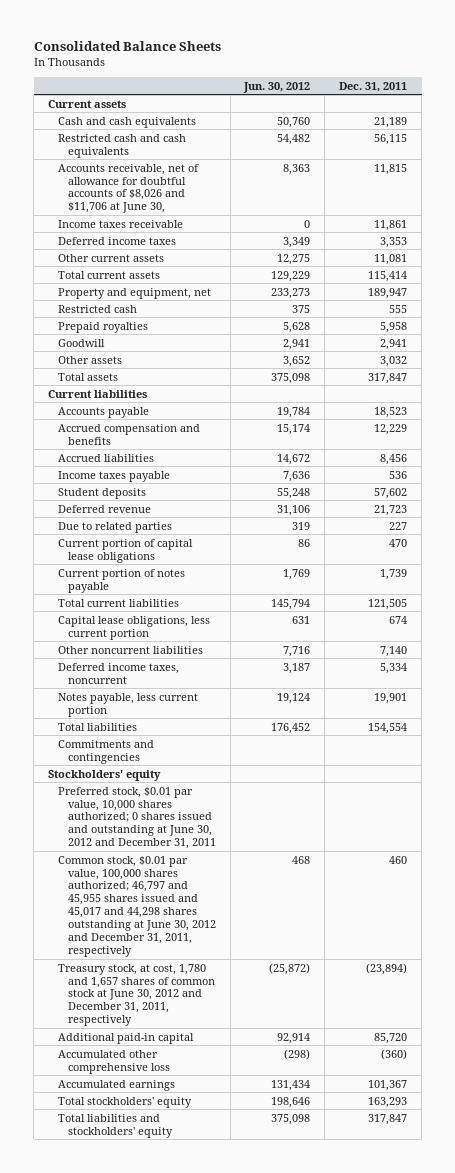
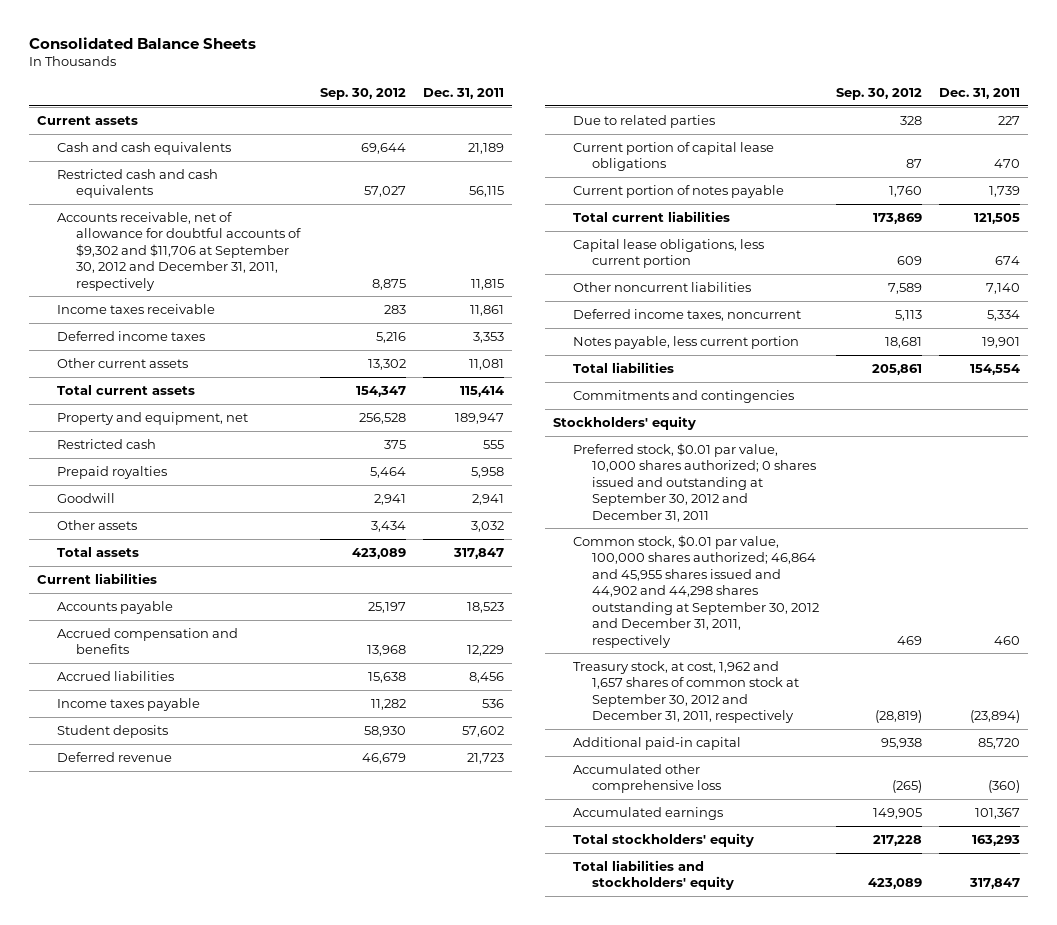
[243,81,311,93] Jun. 30, 2012 -> none
none -> [320,87,407,100] Sep. 30, 2012
[57,163,199,214] Accounts receivable, net of allowance for doubtful accounts of $8,026 and $11,706 at June 30, -> [56,211,302,291] Accounts receivable, net of allowance for doubtful accounts of $9,302 and $11,706 at September 30, 2012 and December 31, 2011, respectively
[57,786,216,850] Preferred stock, $0.01 par value, 10,000 shares authorized; 0 shares issued and outstanding at June 30, 2012 and December 31, 2011 -> [572,442,817,522] Preferred stock, $0.01 par value, 10,000 shares authorized; 0 shares issued and outstanding at September 30, 2012 and December 31, 2011
[57,855,216,958] Common stock, $0.01 par value, 100,000 shares authorized; 46,797 and 45,955 shares issued and 45,017 and 44,298 shares outstanding at June 30, 2012 and December 31, 2011, respectively -> [572,534,820,648] Common stock, $0.01 par value, 100,000 shares authorized; 46,864 and 45,955 shares issued and 44,902 and 44,298 shares outstanding at September 30, 2012 and December 31, 2011, respectively
[57,963,215,1027] Treasury stock, at cost, 1,780 and 1,657 shares of common stock at June 30, 2012 and December 31, 2011, respectively -> [572,660,800,724] Treasury stock, at cost, 1,962 and 1,657 shares of common stock at September 30, 2012 and December 31, 2011, respectively

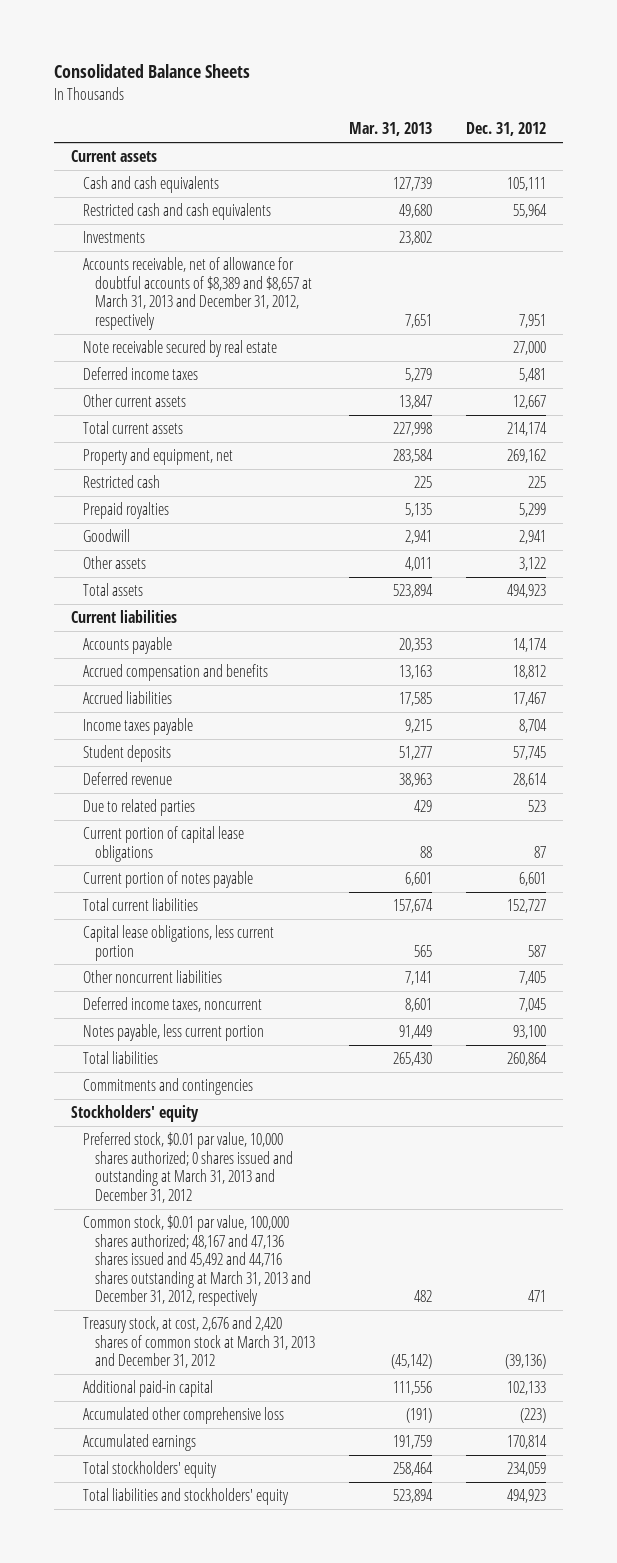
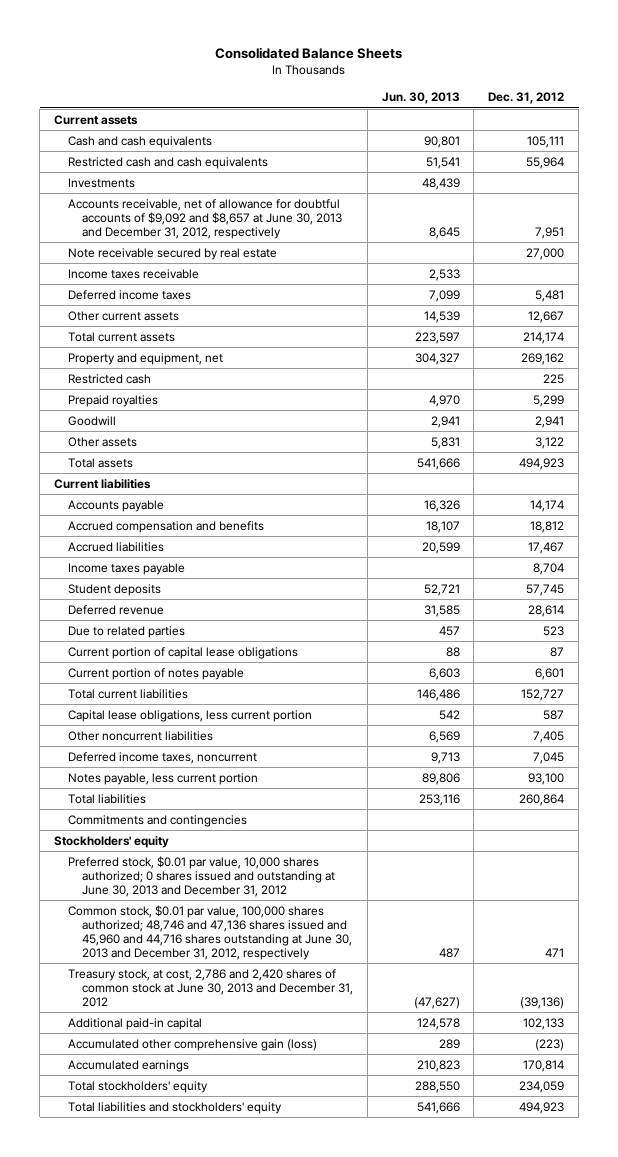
[348,122,432,137] Mar. 31, 2013 -> none
none -> [381,92,460,105] Jun. 30, 2013
[83,256,312,330] Accounts receivable, net of allowance for doubtful accounts of $8,389 and $8,657 at March 31, 2013 and December 31, 2012, respectively -> [68,198,343,239] Accounts receivable, net of allowance for doubtful accounts of $9,092 and $8,657 at June 30, 2013 and December 31, 2012, respectively
none -> [68,268,200,279] Income taxes receivable
[83,1131,293,1203] Preferred stock, $0.01 par value, 10,000 shares authorized; 0 shares issued and outstanding at March 31, 2013 and December 31, 2012 -> [68,855,336,897] Preferred stock, $0.01 par value, 10,000 shares authorized; 0 shares issued and outstanding at June 30, 2013 and December 31, 2012
[83,1214,311,1307] Common stock, $0.01 par value, 100,000 shares authorized; 48,167 and 47,136 shares issued and 45,492 and 44,716 shares outstanding at March 31, 2013 and December 31, 2012, respectively -> [68,904,353,960] Common stock, $0.01 par value, 100,000 shares authorized; 48,746 and 47,136 shares issued and 45,960 and 44,716 shares outstanding at June 30, 2013 and December 31, 2012, respectively
[83,1315,315,1369] Treasury stock, at cost, 2,676 and 2,420 shares of common stock at March 31, 2013 and December 31, 2012 -> [68,968,354,1007] Treasury stock, at cost, 2,786 and 2,420 shares of common stock at June 30, 2013 and December 31, 2012
[83,1406,285,1424] Accumulated other comprehensive loss -> [68,1038,318,1051] Accumulated other comprehensive gain (loss)

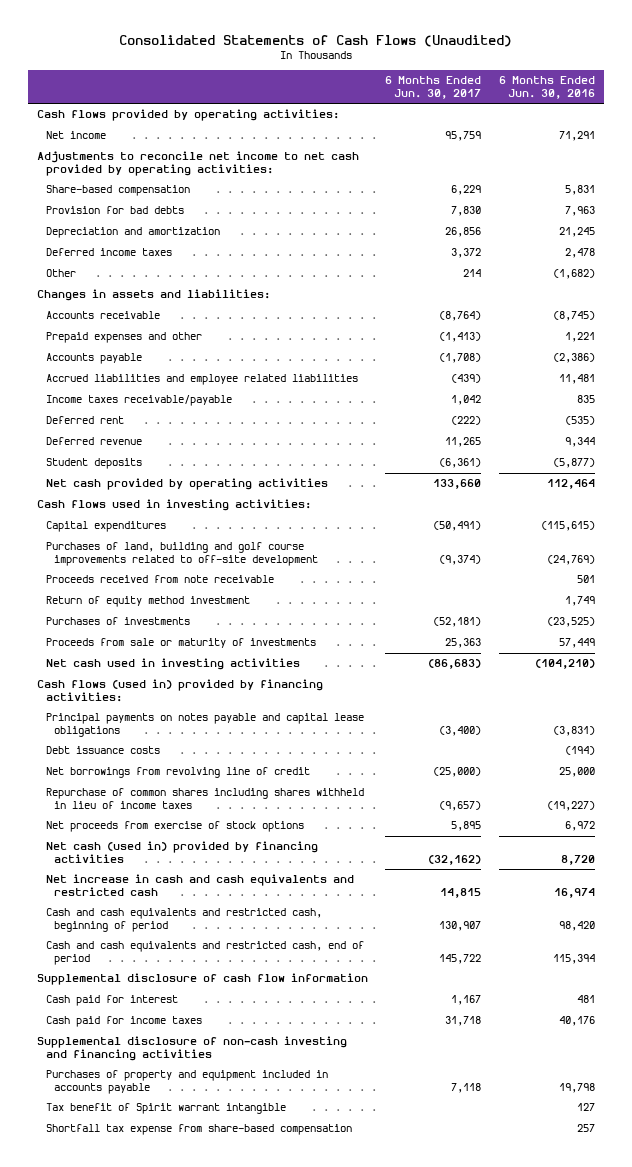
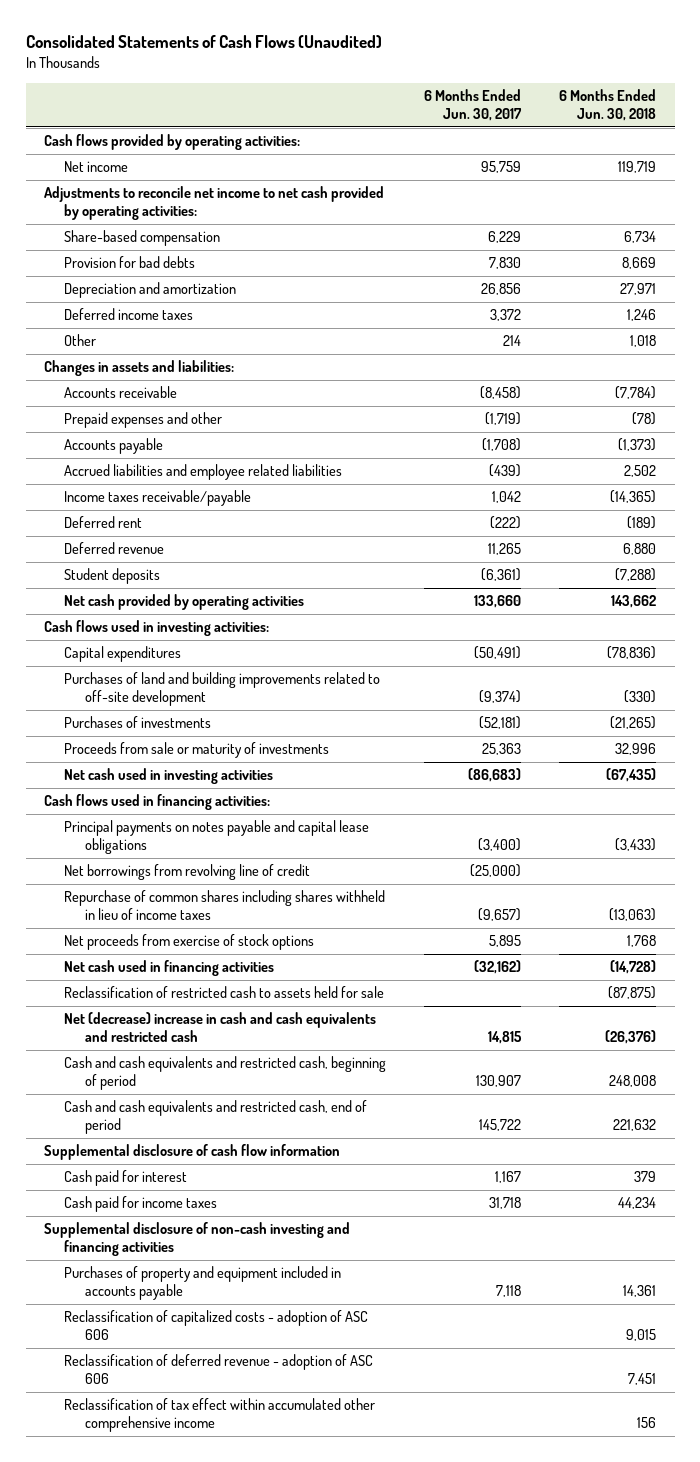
[498,76,595,100] 6 Months Ended Jun. 30, 2016 -> none
none -> [558,88,656,122] 6 Months Ended Jun. 30, 2018
[439,311,482,322] (8,764) -> [480,386,522,400] (8,458)
[439,332,482,343] (1,413) -> [485,412,522,426] (1,719)
[45,575,274,584] Proceeds received from note receivable -> none
[45,596,250,608] Return of equity method investment -> none
[45,542,319,567] Purchases of land, building and golf course improvements related to off-site development -> [64,672,381,707] Purchases of land and building improvements related to off-site development
[36,679,323,703] Cash flows (used in) provided by financing activities: -> [44,794,271,811] Cash flows used in financing activities:
[45,746,160,755] Debt issuance costs -> none
[45,841,318,864] Net cash (used in) provided by financing activities -> [64,960,275,977] Net cash used in financing activities
none -> [64,986,385,999] Reclassification of restricted cash to assets held for sale
[45,874,354,897] Net increase in cash and cash equivalents and restricted cash -> [64,1012,377,1043] Net (decrease) increase in cash and cash equivalents and restricted cash
[45,1103,286,1115] Tax benefit of Spirit warrant intangible -> none
[45,1124,352,1136] Shortfall tax expense from share-based compensation -> none
none -> [64,1310,369,1341] Reclassification of capitalized costs - adoption of ASC 606
none -> [64,1354,374,1385] Reclassification of deferred revenue - adoption of ASC 606
none -> [64,1398,376,1433] Reclassification of tax effect within accumulated other comprehensive income

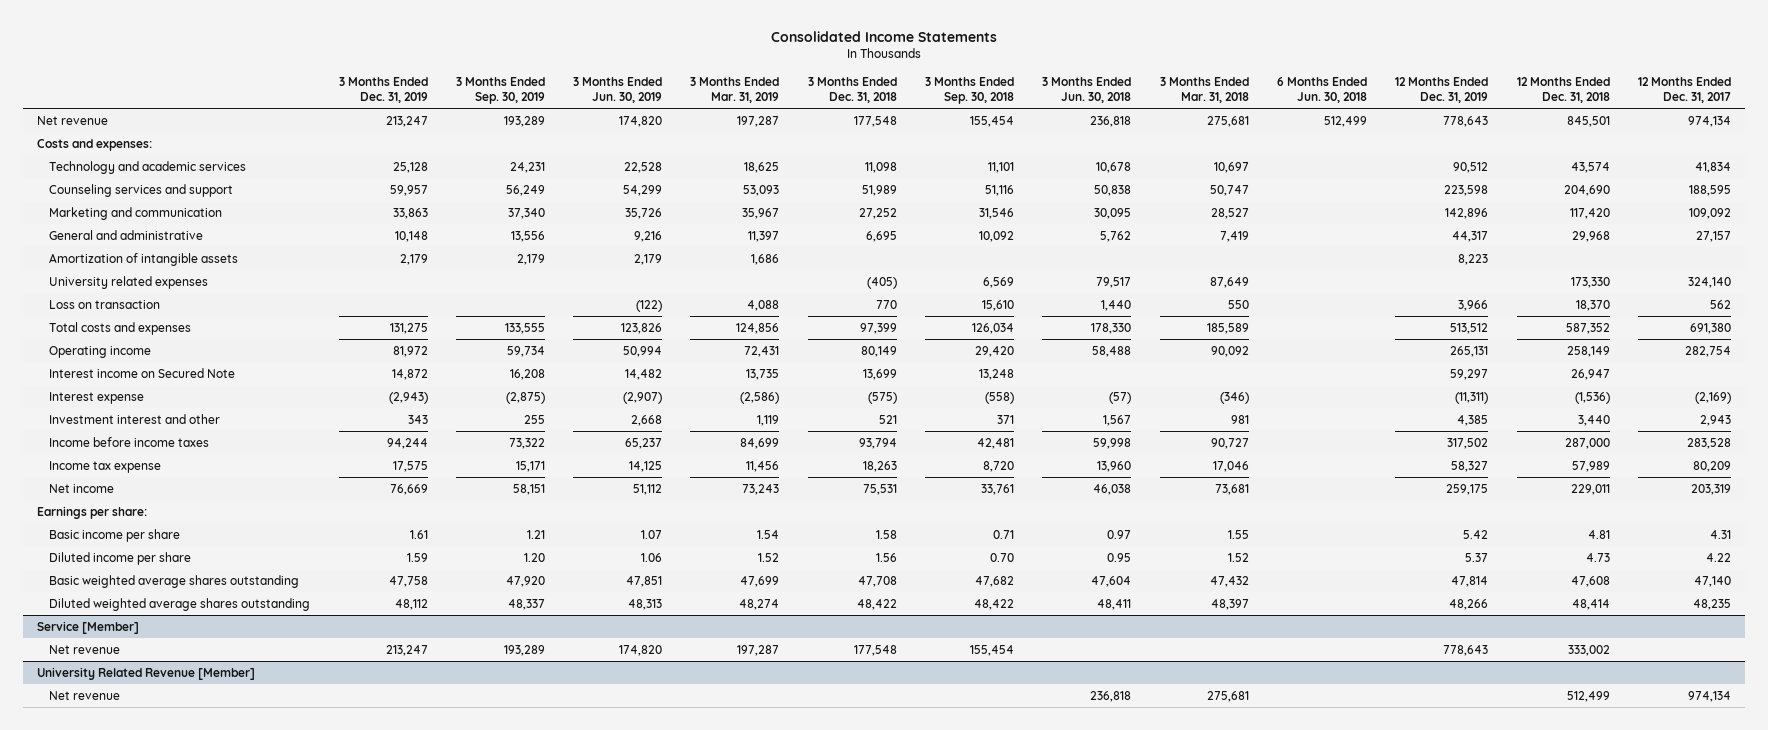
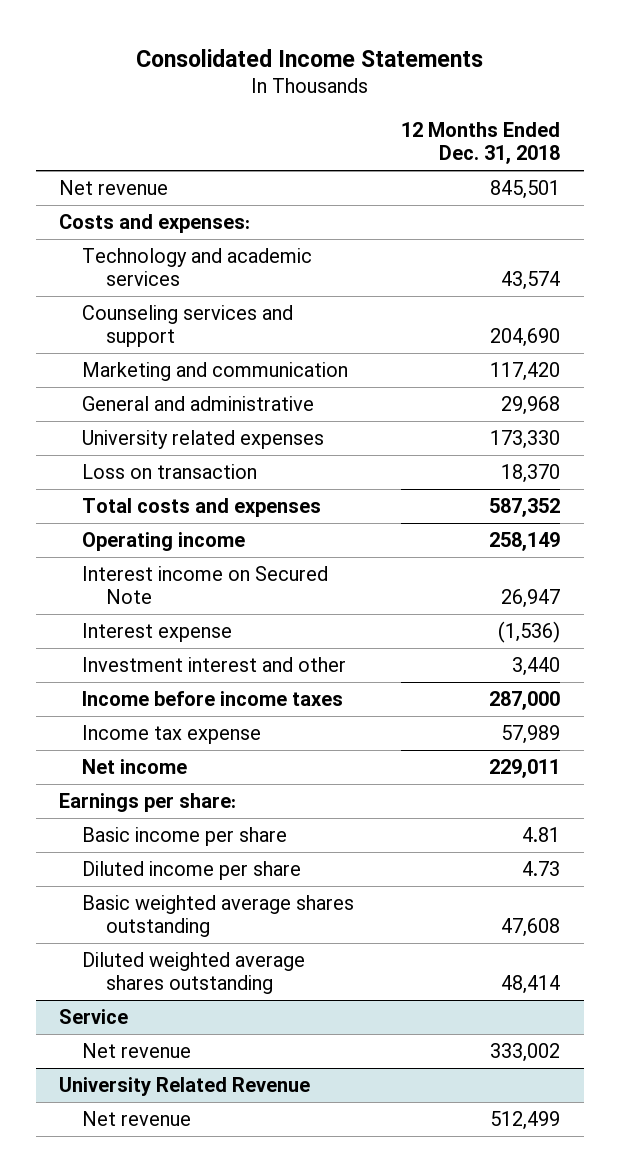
[338,77,428,104] 3 Months Ended Dec. 31, 2019 -> none
[455,77,545,105] 3 Months Ended Sep. 30, 2019 -> none
[573,77,663,104] 3 Months Ended Jun. 30, 2019 -> none
[690,77,780,104] 3 Months Ended Mar. 31, 2019 -> none
[807,77,897,104] 3 Months Ended Dec. 31, 2018 -> none
[925,77,1015,105] 3 Months Ended Sep. 30, 2018 -> none
[1042,77,1132,104] 3 Months Ended Jun. 30, 2018 -> none
[1159,77,1249,104] 3 Months Ended Mar. 31, 2018 -> none
[1276,77,1367,104] 6 Months Ended Jun. 30, 2018 -> none
[1395,77,1489,104] 12 Months Ended Dec. 31, 2019 -> none
[1637,77,1731,104] 12 Months Ended Dec. 31, 2017 -> none
[49,252,239,266] Amortization of intangible assets -> none
[37,620,140,634] Service [Member] -> [59,1008,129,1024] Service
[37,666,256,680] University Related Revenue [Member] -> [59,1076,311,1096] University Related Revenue

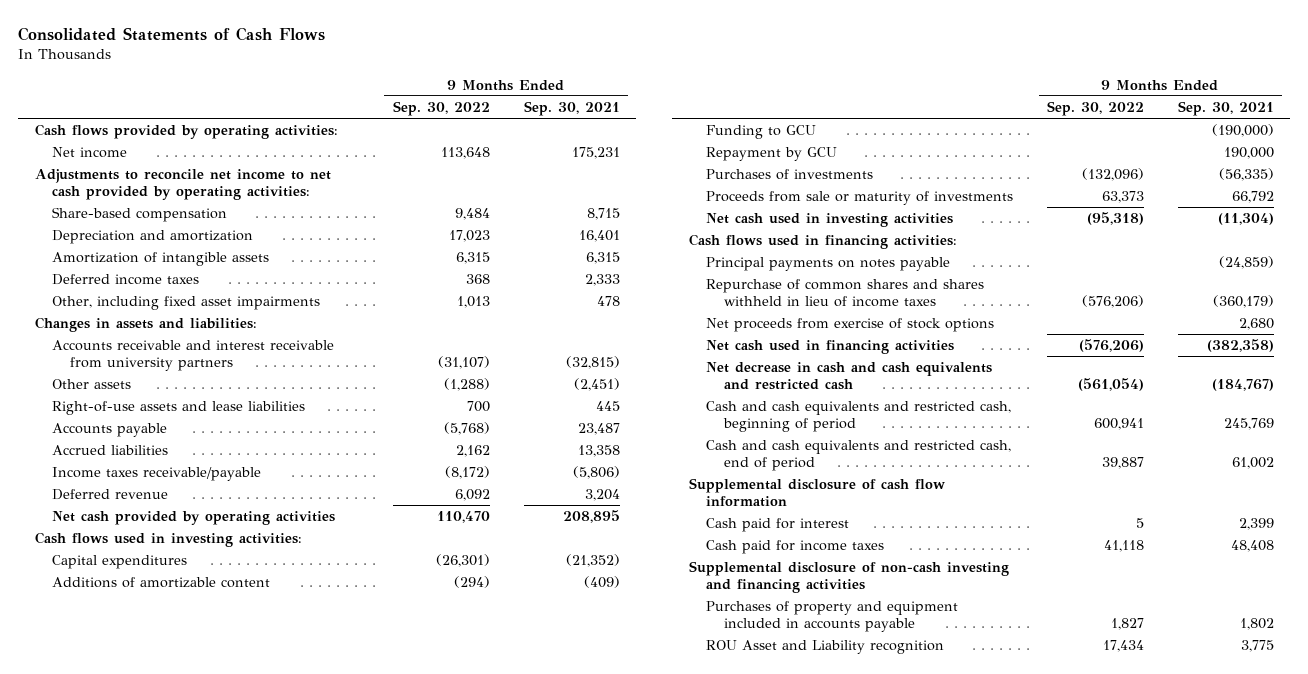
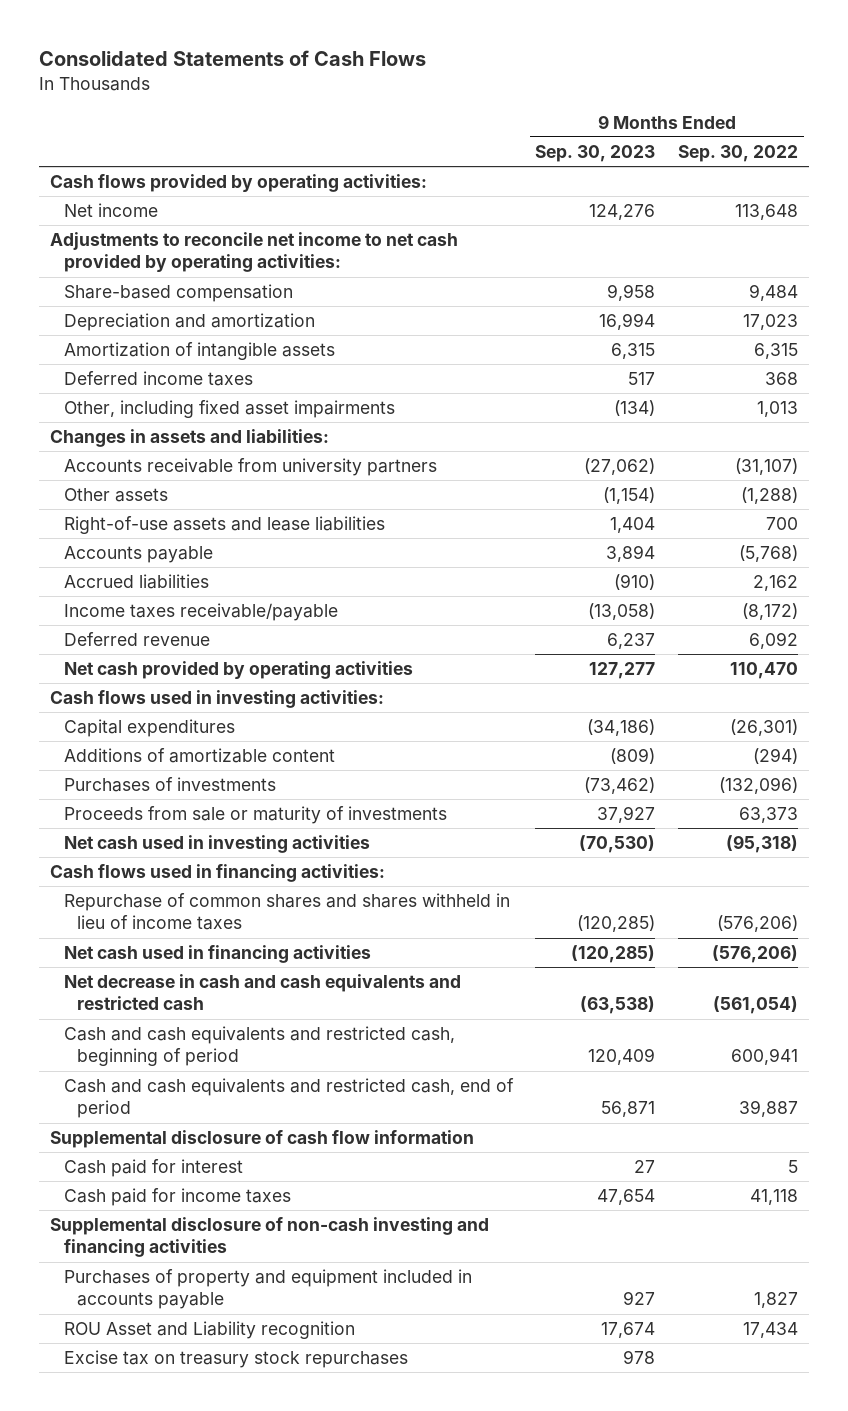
[523,100,620,116] Sep. 30, 2021 -> none
none -> [535,144,656,162] Sep. 30, 2023
[52,340,335,371] Accounts receivable and interest receivable from university partners -> [63,458,437,477] Accounts receivable from university partners
[706,125,817,140] Funding to GCU -> none
[706,147,838,162] Repayment by GCU -> none
[706,257,951,272] Principal payments on notes payable -> none
[706,318,995,333] Net proceeds from exercise of stock options -> none
none -> [63,1350,408,1369] Excise tax on treasury stock repurchases

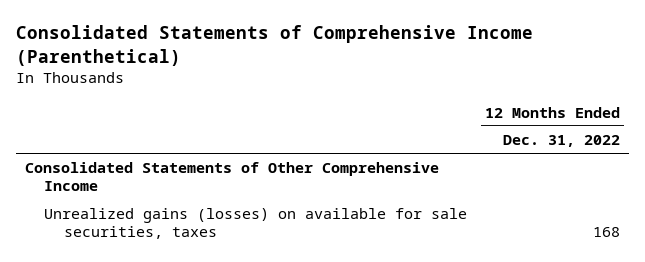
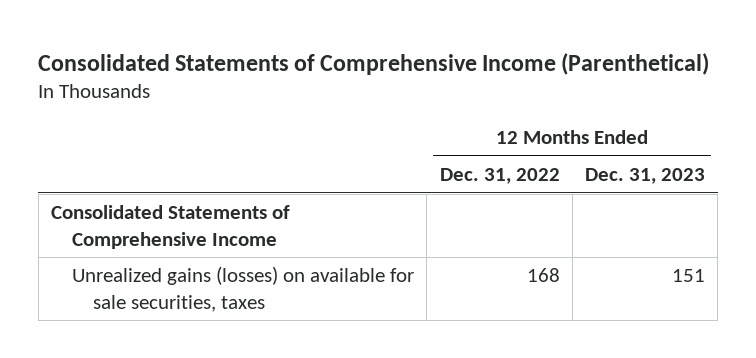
none -> [584,168,705,185] Dec. 31, 2023
[24,162,439,192] Consolidated Statements of Other Comprehensive Income -> [51,205,291,249] Consolidated Statements of Comprehensive Income

